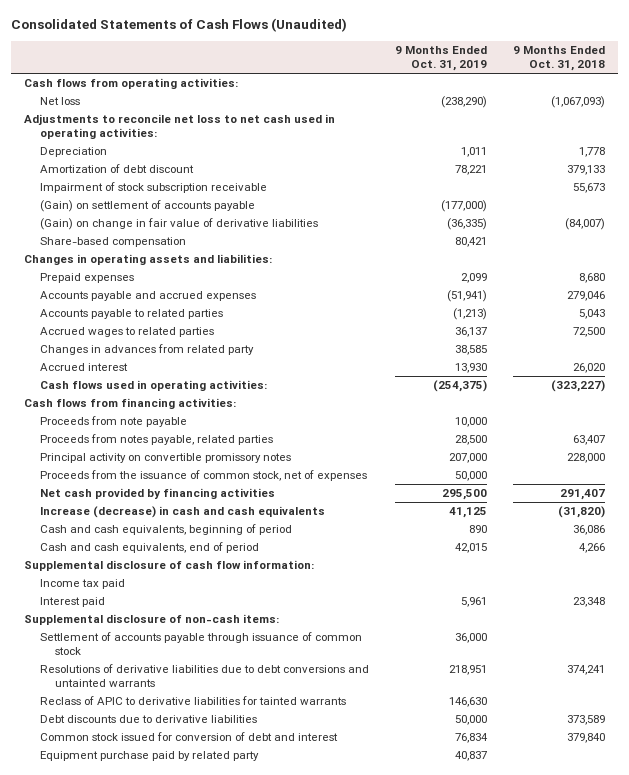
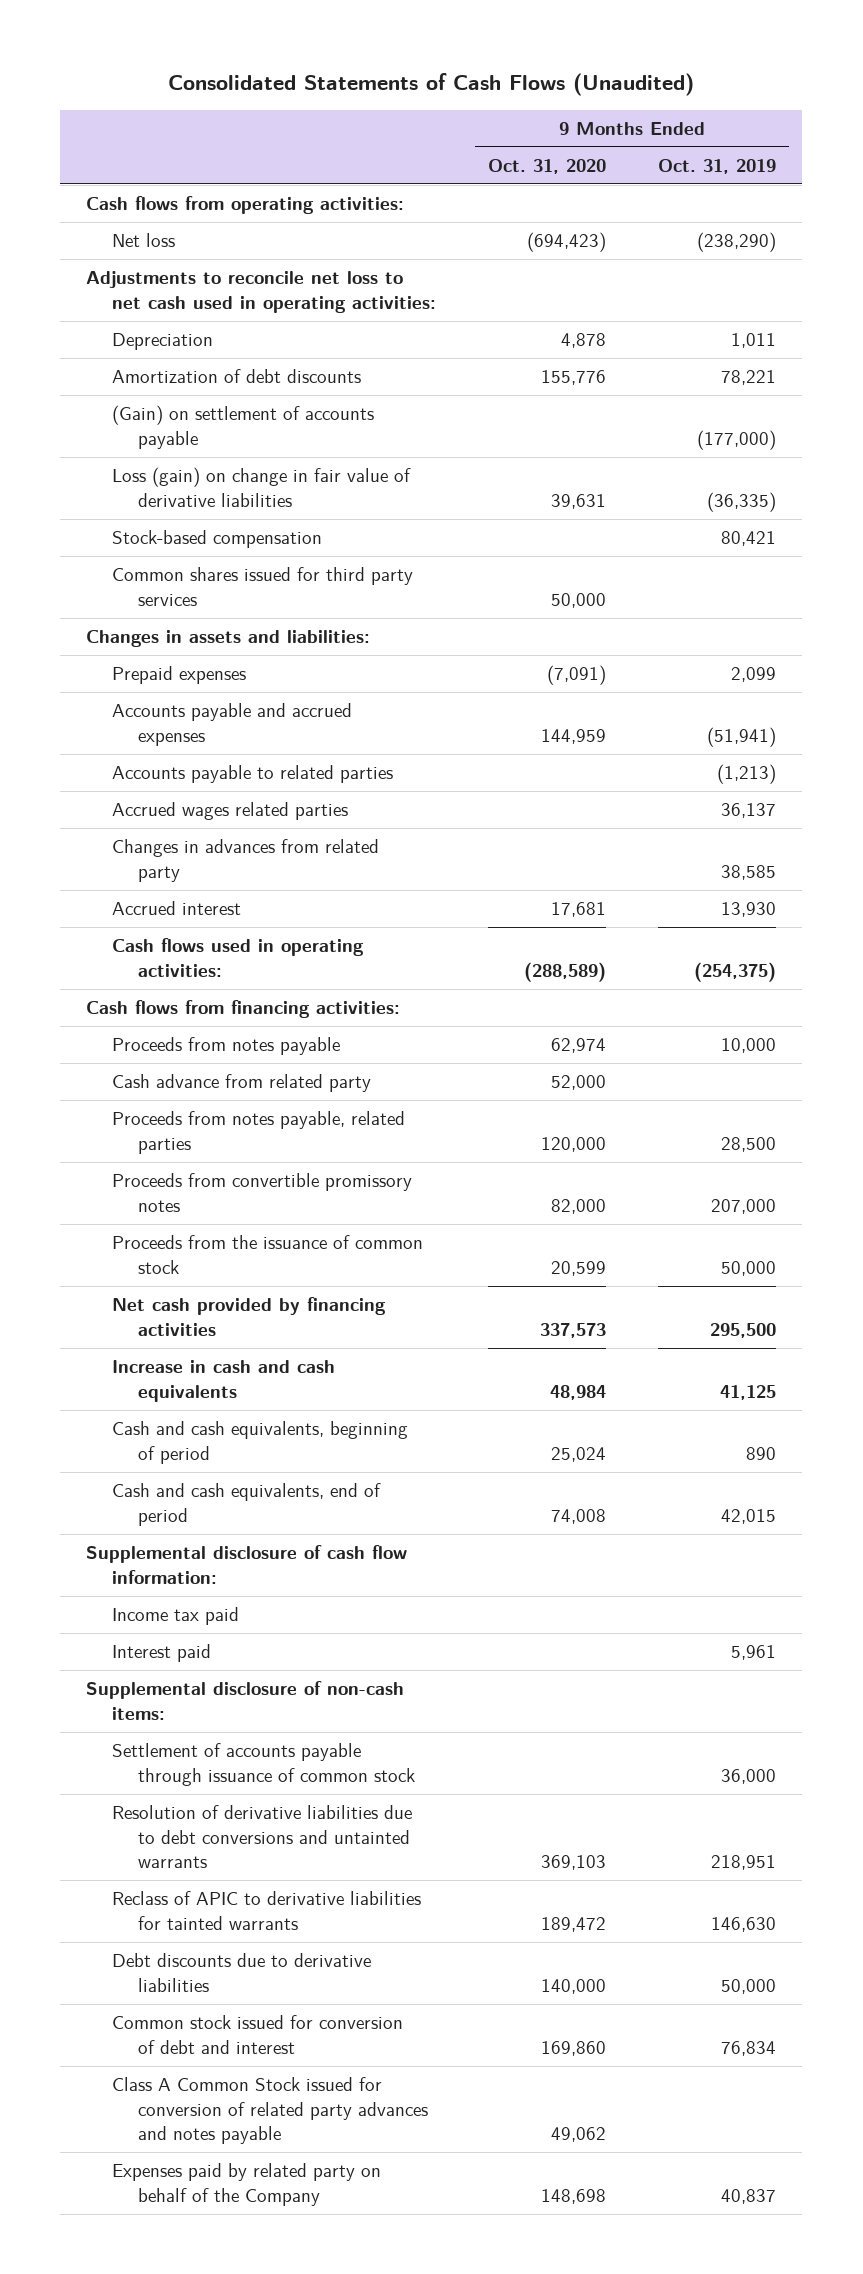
[512,46,605,72] 9 Months Ended Oct. 31, 2018 -> none
none -> [488,158,607,174] Oct. 31, 2020
[39,182,267,194] Impairment of stock subscription receivable -> none
[39,164,194,174] Amortization of debt discount -> [112,369,362,384] Amortization of debt discounts
[39,218,318,231] (Gain) on change in fair value of derivative liabilities -> [112,467,412,507] Loss (gain) on change in fair value of derivative liabilities
[39,237,186,248] Share-based compensation -> [112,530,323,549] Stock-based compensation
none -> [112,567,414,606] Common shares issued for third party services
[24,254,273,266] Changes in operating assets and liabilities: -> [86,630,371,648] Changes in assets and liabilities:
[39,327,214,338] Accrued wages to related parties -> [112,802,349,821] Accrued wages related parties
[39,416,187,428] Proceeds from note payable -> [112,1037,341,1056] Proceeds from notes payable
none -> [112,1074,372,1093] Cash advance from related party
[39,453,291,464] Principal activity on convertible promissory notes -> [112,1173,413,1212] Proceeds from convertible promissory notes
[39,470,367,482] Proceeds from the issuance of common stock, net of expenses -> [112,1235,424,1274] Proceeds from the issuance of common stock
[39,506,325,519] Increase (decrease) in cash and cash equivalents -> [112,1360,336,1402] Increase in cash and cash equivalents
[39,664,369,688] Resolutions of derivative liabilities due to debt conversions and untainted warrants -> [112,1805,413,1869] Resolution of derivative liabilities due to debt conversions and untainted warrants
none -> [112,2077,428,2145] Class A Common Stock issued for conversion of related party advances and notes payable
[39,751,259,762] Equipment purchase paid by related party -> [112,2163,382,2206] Expenses paid by related party on behalf of the Company

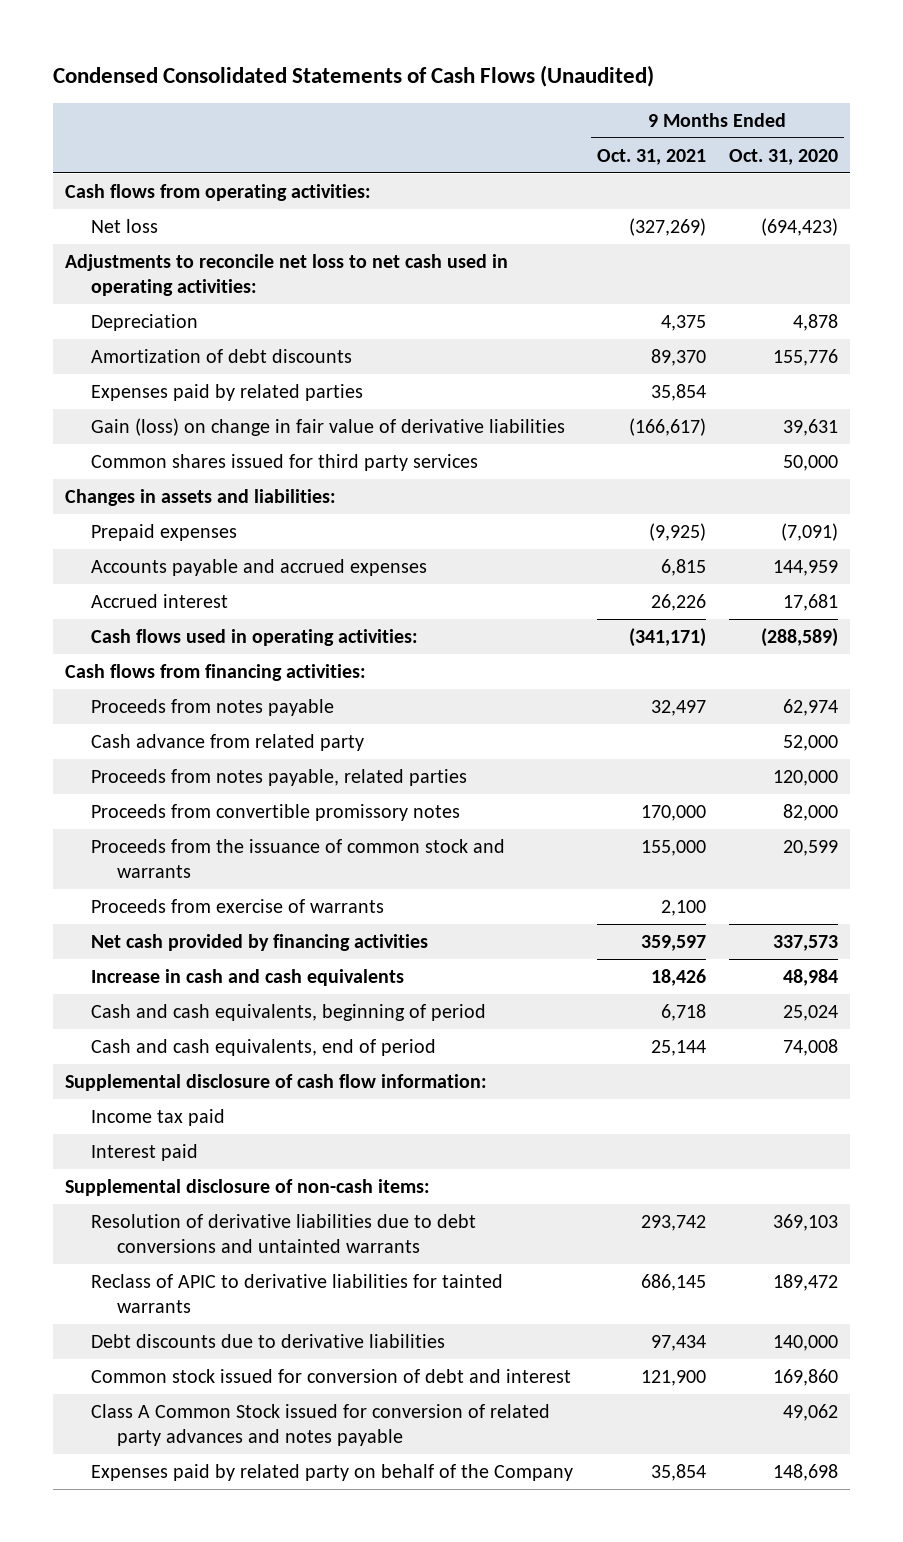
[168,73,695,97] Consolidated Statements of Cash Flows (Unaudited) -> [53,65,655,88] Condensed Consolidated Statements of Cash Flows (Unaudited)
[658,158,777,174] Oct. 31, 2019 -> none
none -> [596,148,706,165] Oct. 31, 2021
[112,405,375,449] (Gain) on settlement of accounts payable -> none
[112,530,323,549] Stock-based compensation -> none
none -> [90,383,363,401] Expenses paid by related parties
[112,467,412,507] Loss (gain) on change in fair value of derivative liabilities -> [90,417,565,436] Gain (loss) on change in fair value of derivative liabilities
[112,765,394,784] Accounts payable to related parties -> none
[112,802,349,821] Accrued wages related parties -> none
[112,839,380,882] Changes in advances from related party -> none
[112,1235,424,1274] Proceeds from the issuance of common stock -> [90,838,505,878] Proceeds from the issuance of common stock and warrants
none -> [90,898,384,913] Proceeds from exercise of warrants
[112,1743,415,1786] Settlement of accounts payable through issuance of common stock -> none

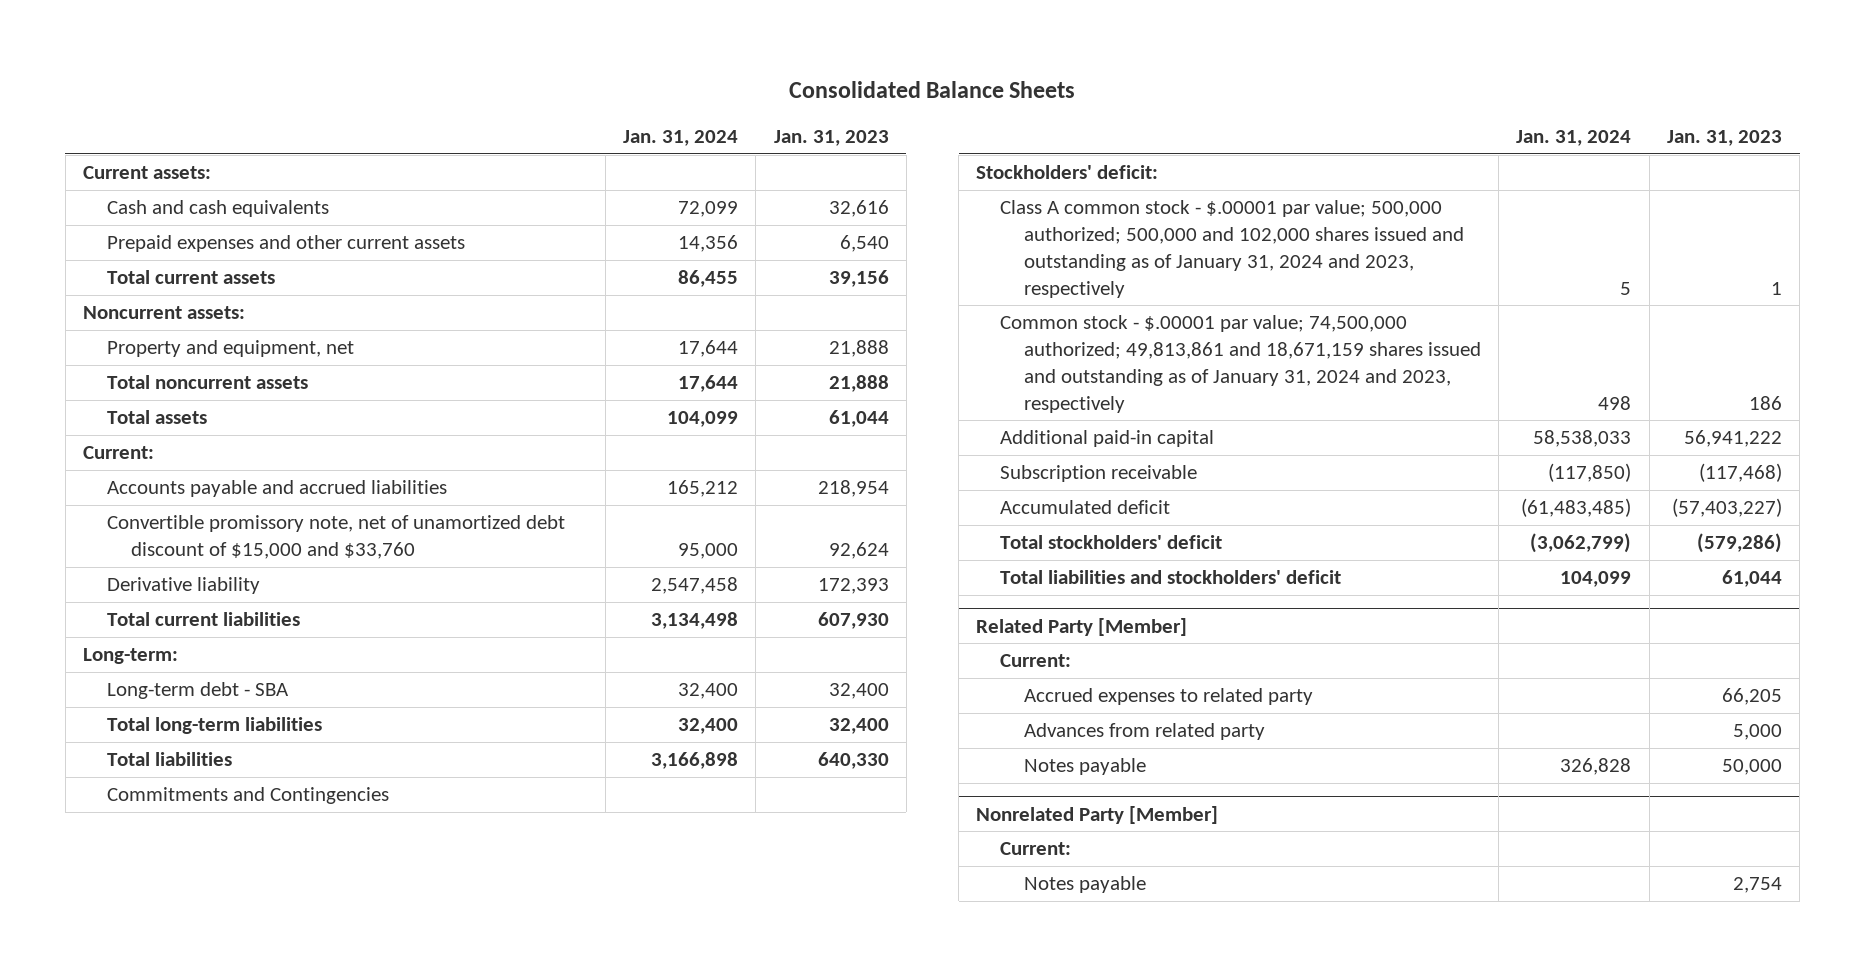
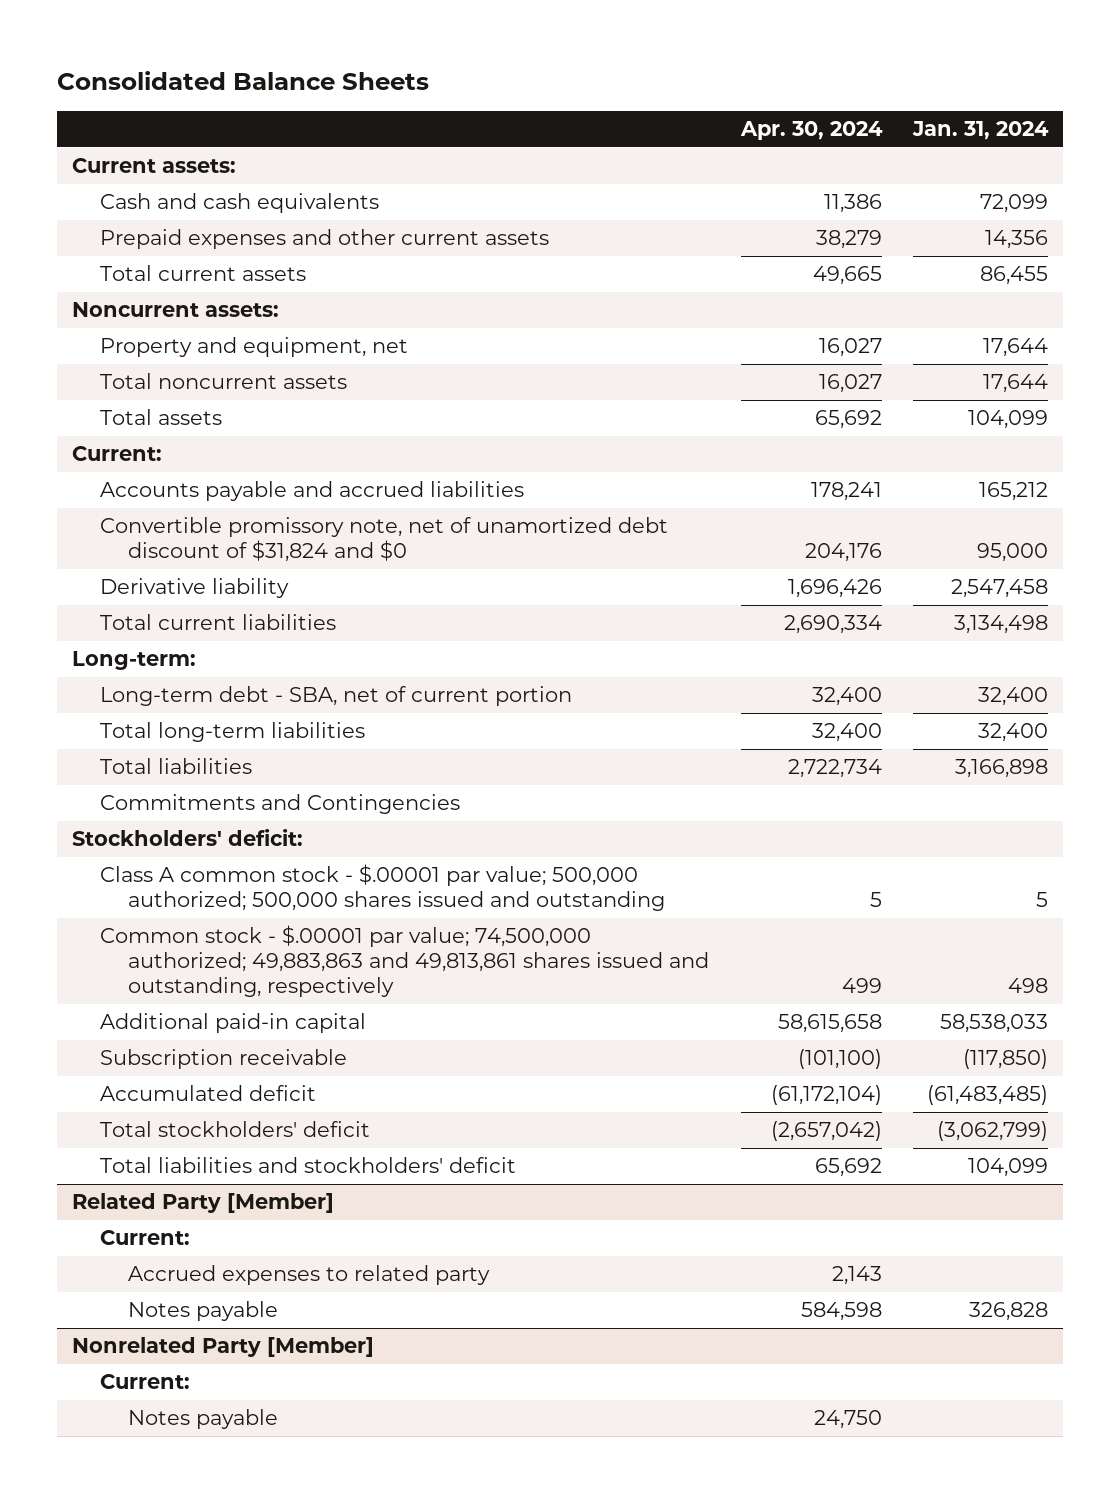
[773,130,889,147] Jan. 31, 2023 -> none
none -> [739,121,883,141] Apr. 30, 2024
[106,515,565,560] Convertible promissory note, net of unamortized debt discount of $15,000 and $33,760 -> [100,517,669,563] Convertible promissory note, net of unamortized debt discount of $31,824 and $0
[106,682,289,700] Long-term debt - SBA -> [100,686,573,707] Long-term debt - SBA, net of current portion
[1000,200,1464,298] Class A common stock - $.00001 par value; 500,000 authorized; 500,000 and 102,000 shares issued and outstanding as of January 31, 2024 and 2023, respectively -> [100,864,666,912] Class A common stock - $.00001 par value; 500,000 authorized; 500,000 shares issued and outstanding
[1000,315,1481,413] Common stock - $.00001 par value; 74,500,000 authorized; 49,813,861 and 18,671,159 shares issued and outstanding as of January 31, 2024 and 2023, respectively -> [100,925,710,998] Common stock - $.00001 par value; 74,500,000 authorized; 49,883,863 and 49,813,861 shares issued and outstanding, respectively
[1023,723,1265,741] Advances from related party -> none

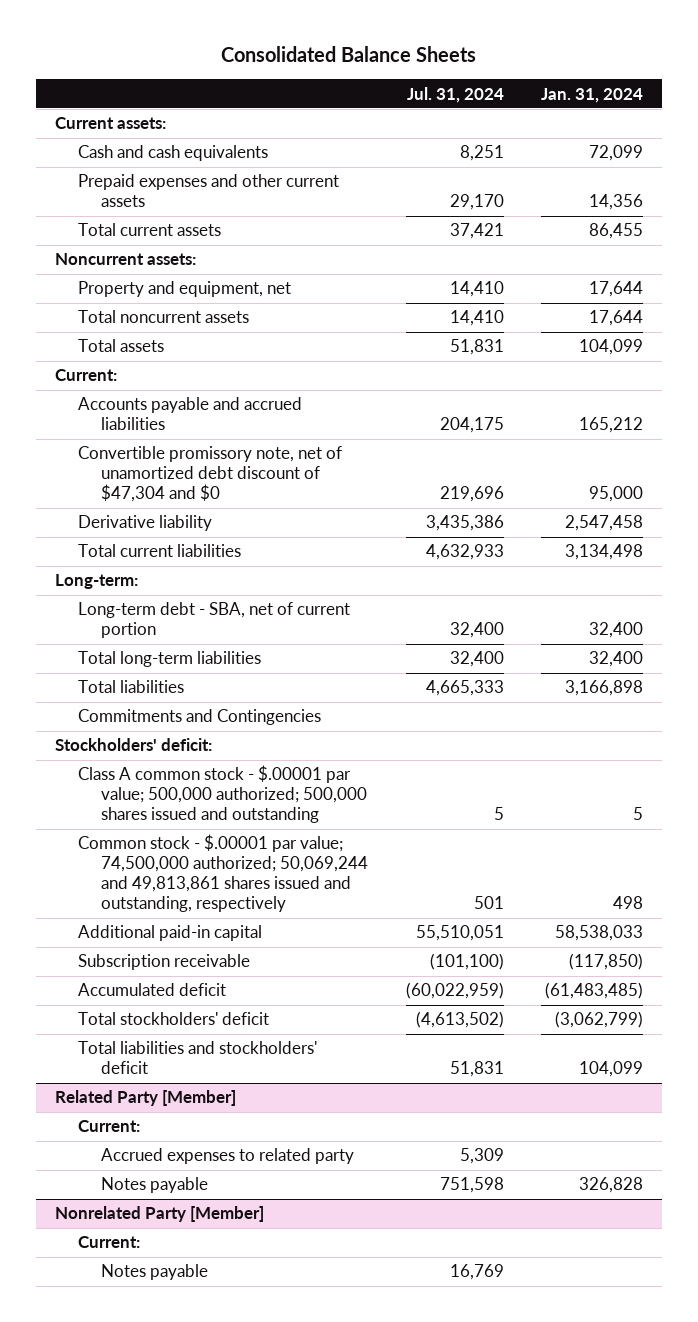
[739,121,883,141] Apr. 30, 2024 -> none
none -> [406,86,504,103] Jul. 31, 2024
[100,517,669,563] Convertible promissory note, net of unamortized debt discount of $31,824 and $0 -> [78,446,343,503] Convertible promissory note, net of unamortized debt discount of $47,304 and $0
[100,925,710,998] Common stock - $.00001 par value; 74,500,000 authorized; 49,883,863 and 49,813,861 shares issued and outstanding, respectively -> [78,834,369,913] Common stock - $.00001 par value; 74,500,000 authorized; 50,069,244 and 49,813,861 shares issued and outstanding, respectively

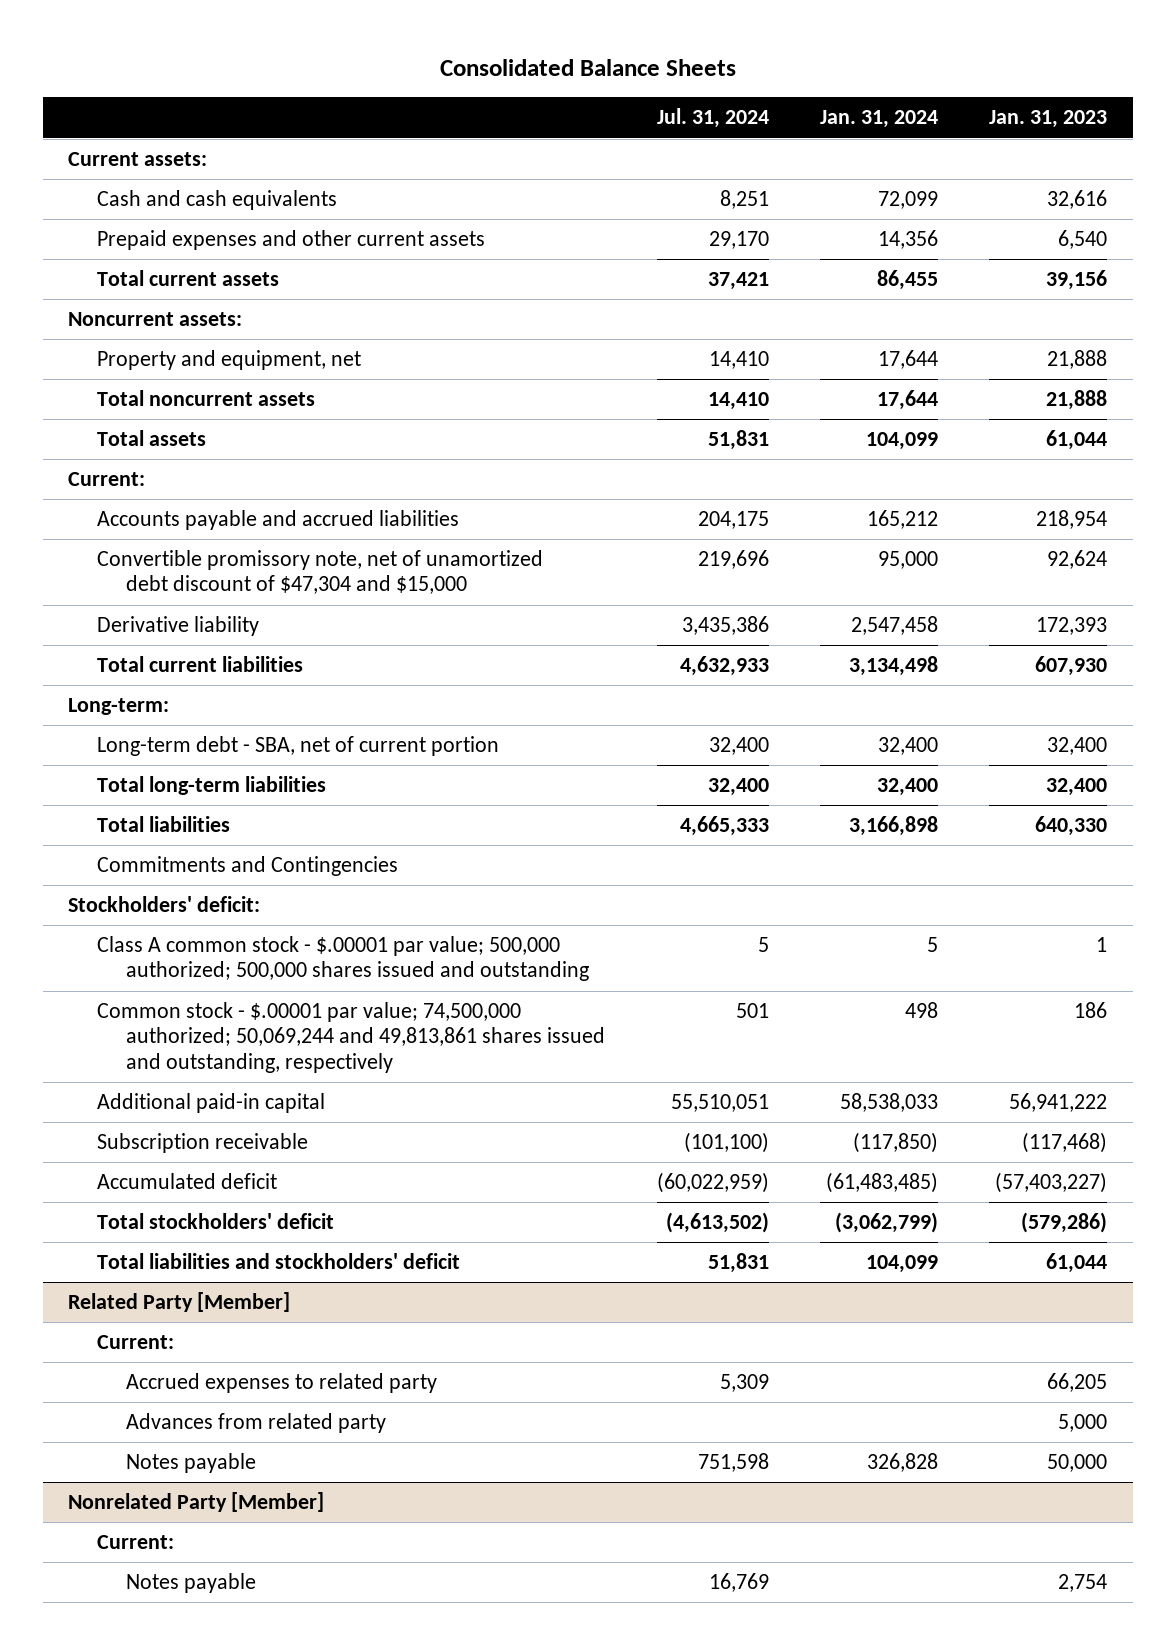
none -> [989,110,1108,129] Jan. 31, 2023
[78,446,343,503] Convertible promissory note, net of unamortized debt discount of $47,304 and $0 -> [97,550,544,595] Convertible promissory note, net of unamortized debt discount of $47,304 and $15,000
none -> [126,1413,387,1434] Advances from related party

